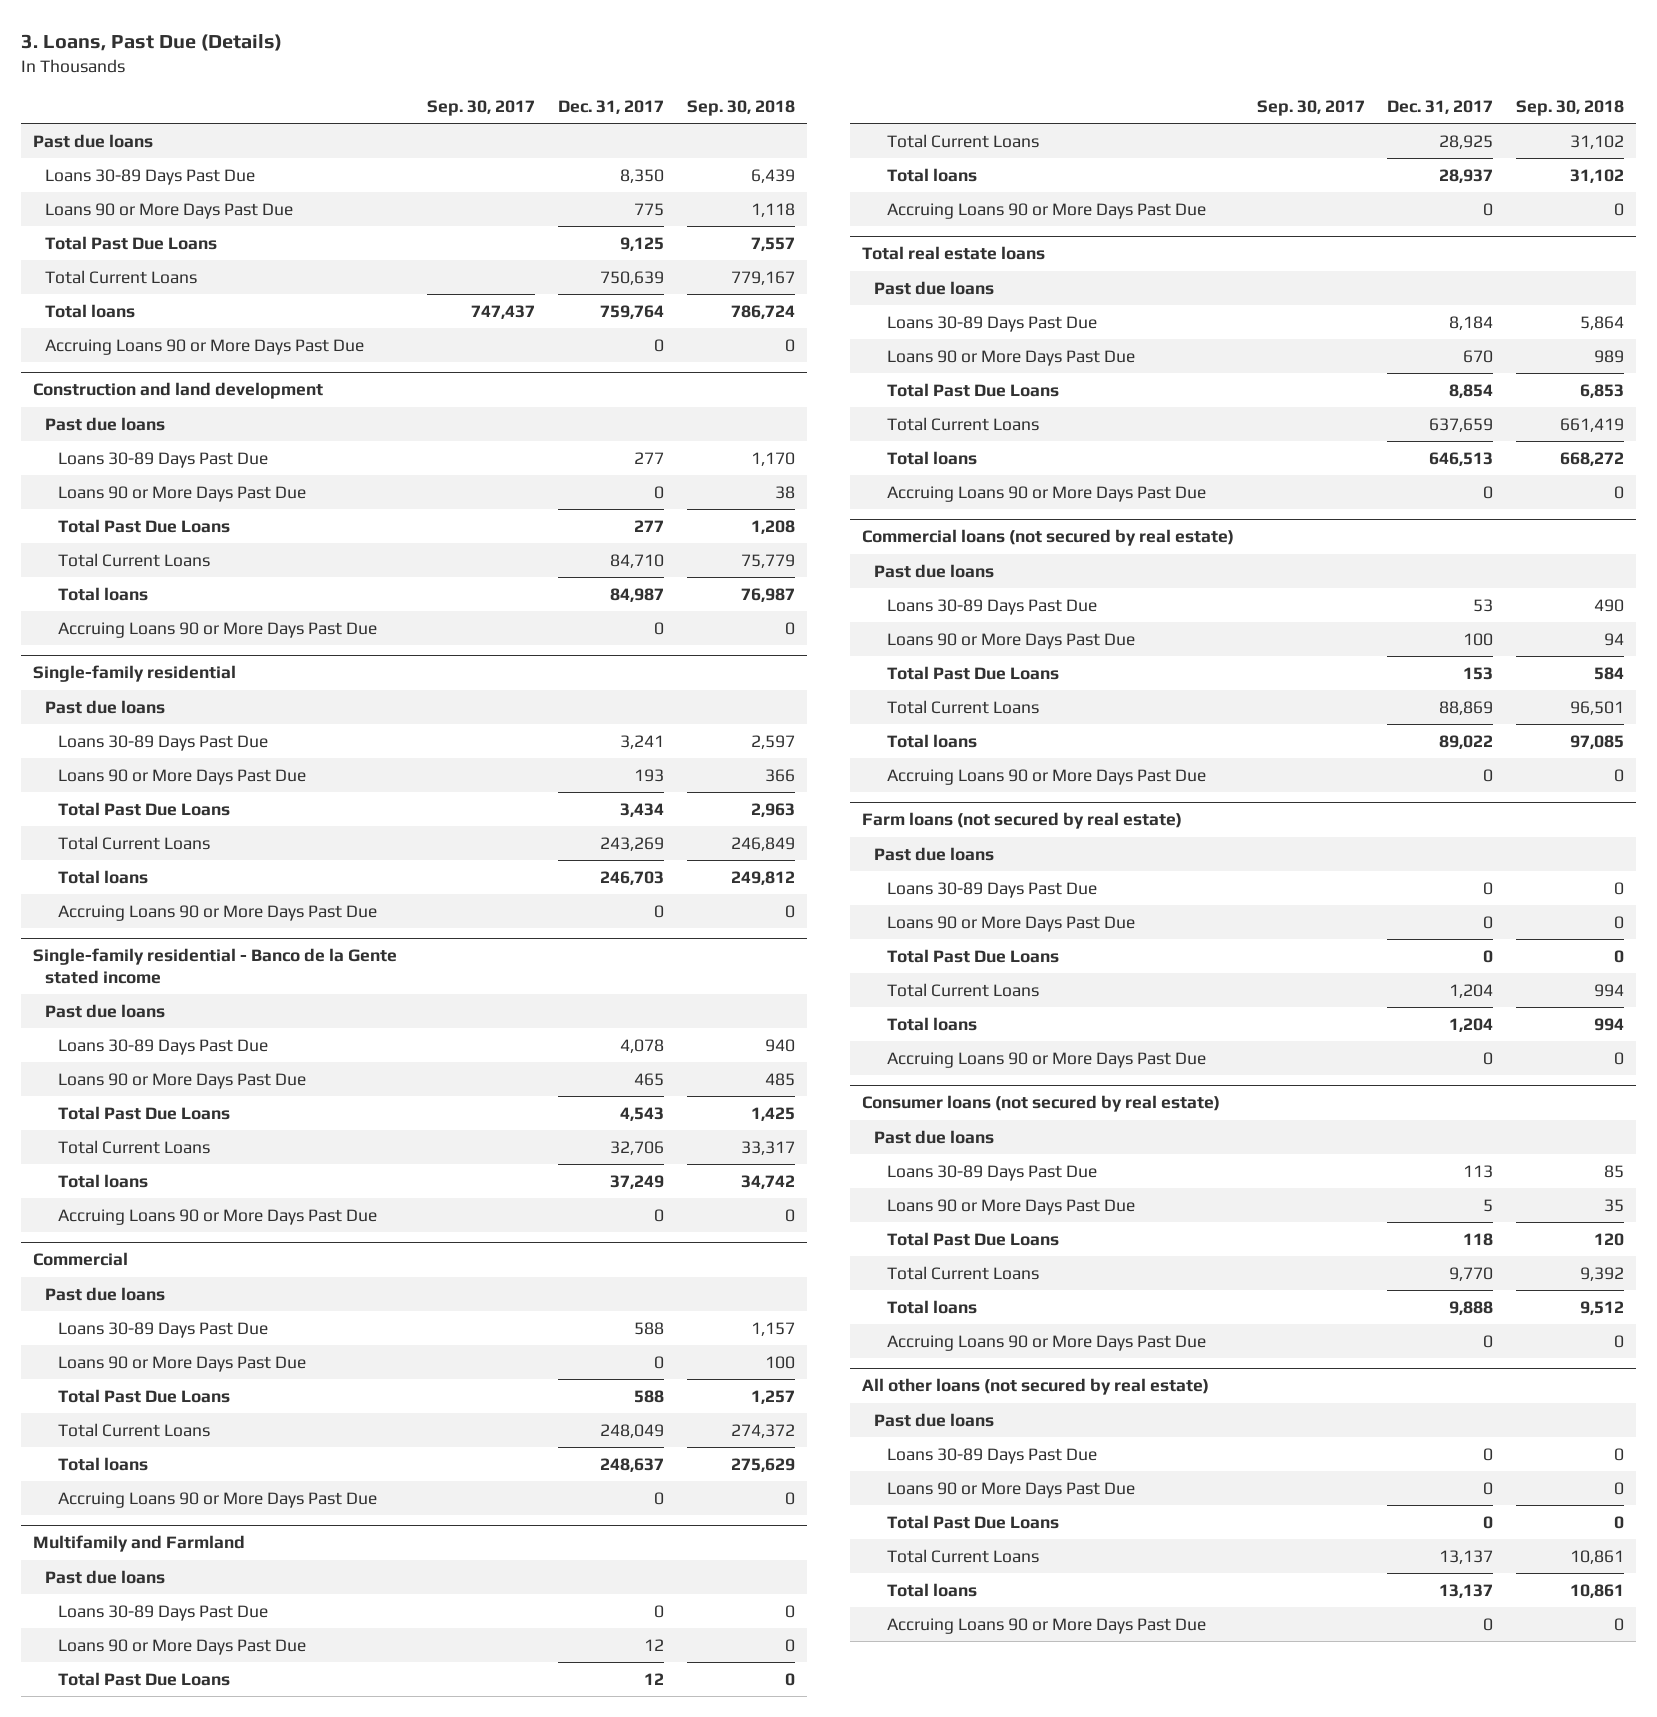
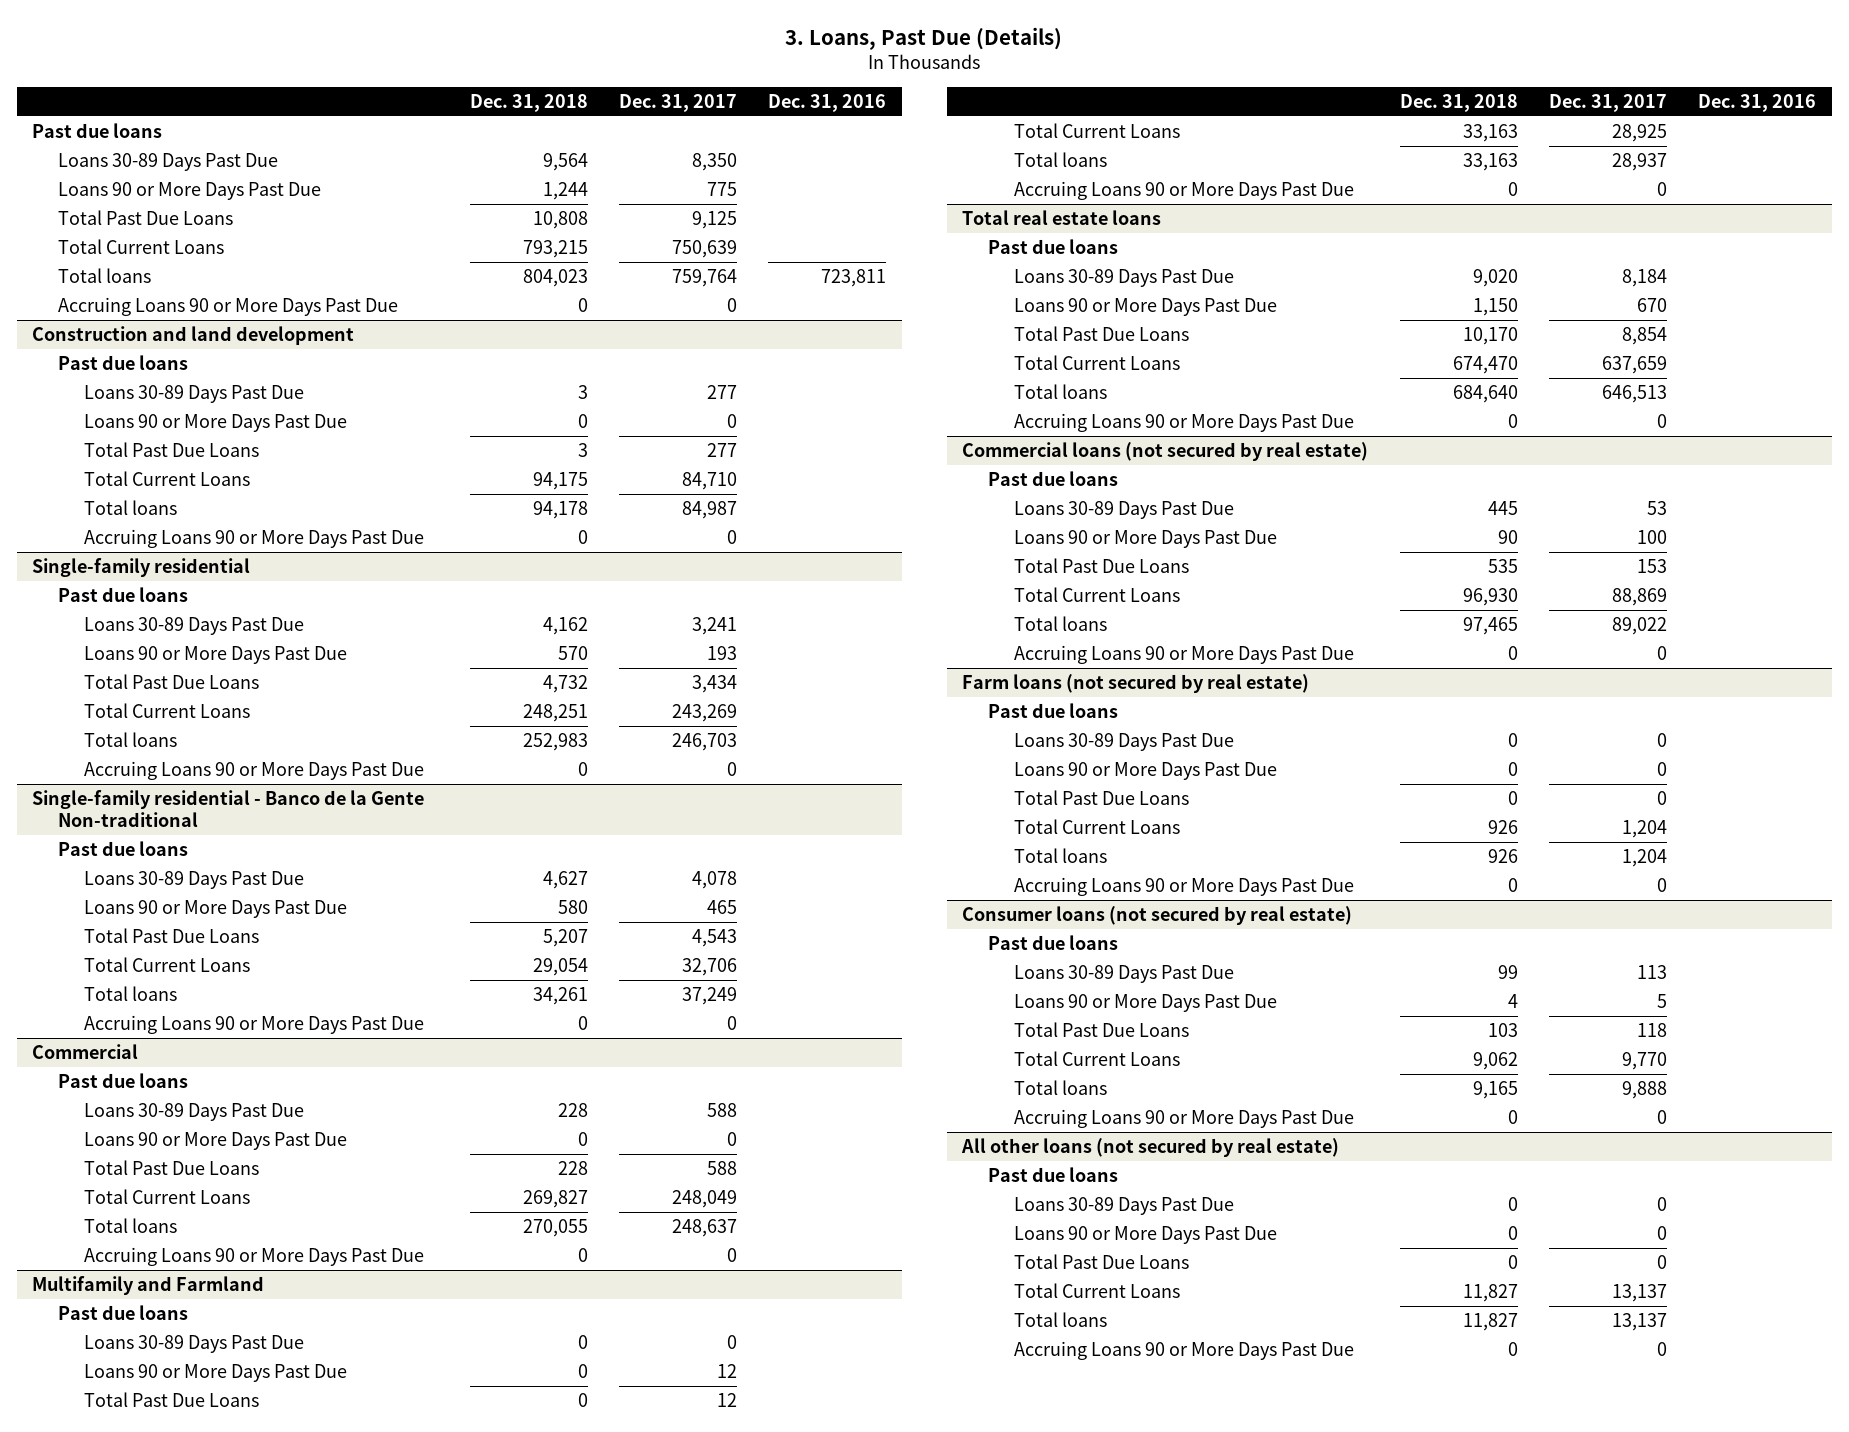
[427,99,536,116] Sep. 30, 2017 -> none
[687,99,796,116] Sep. 30, 2018 -> none
none -> [469,93,588,112] Dec. 31, 2018
none -> [768,93,887,112] Dec. 31, 2016
[32,948,397,985] Single-family residential - Banco de la Gente stated income -> [32,790,425,827] Single-family residential - Banco de la Gente Non-traditional

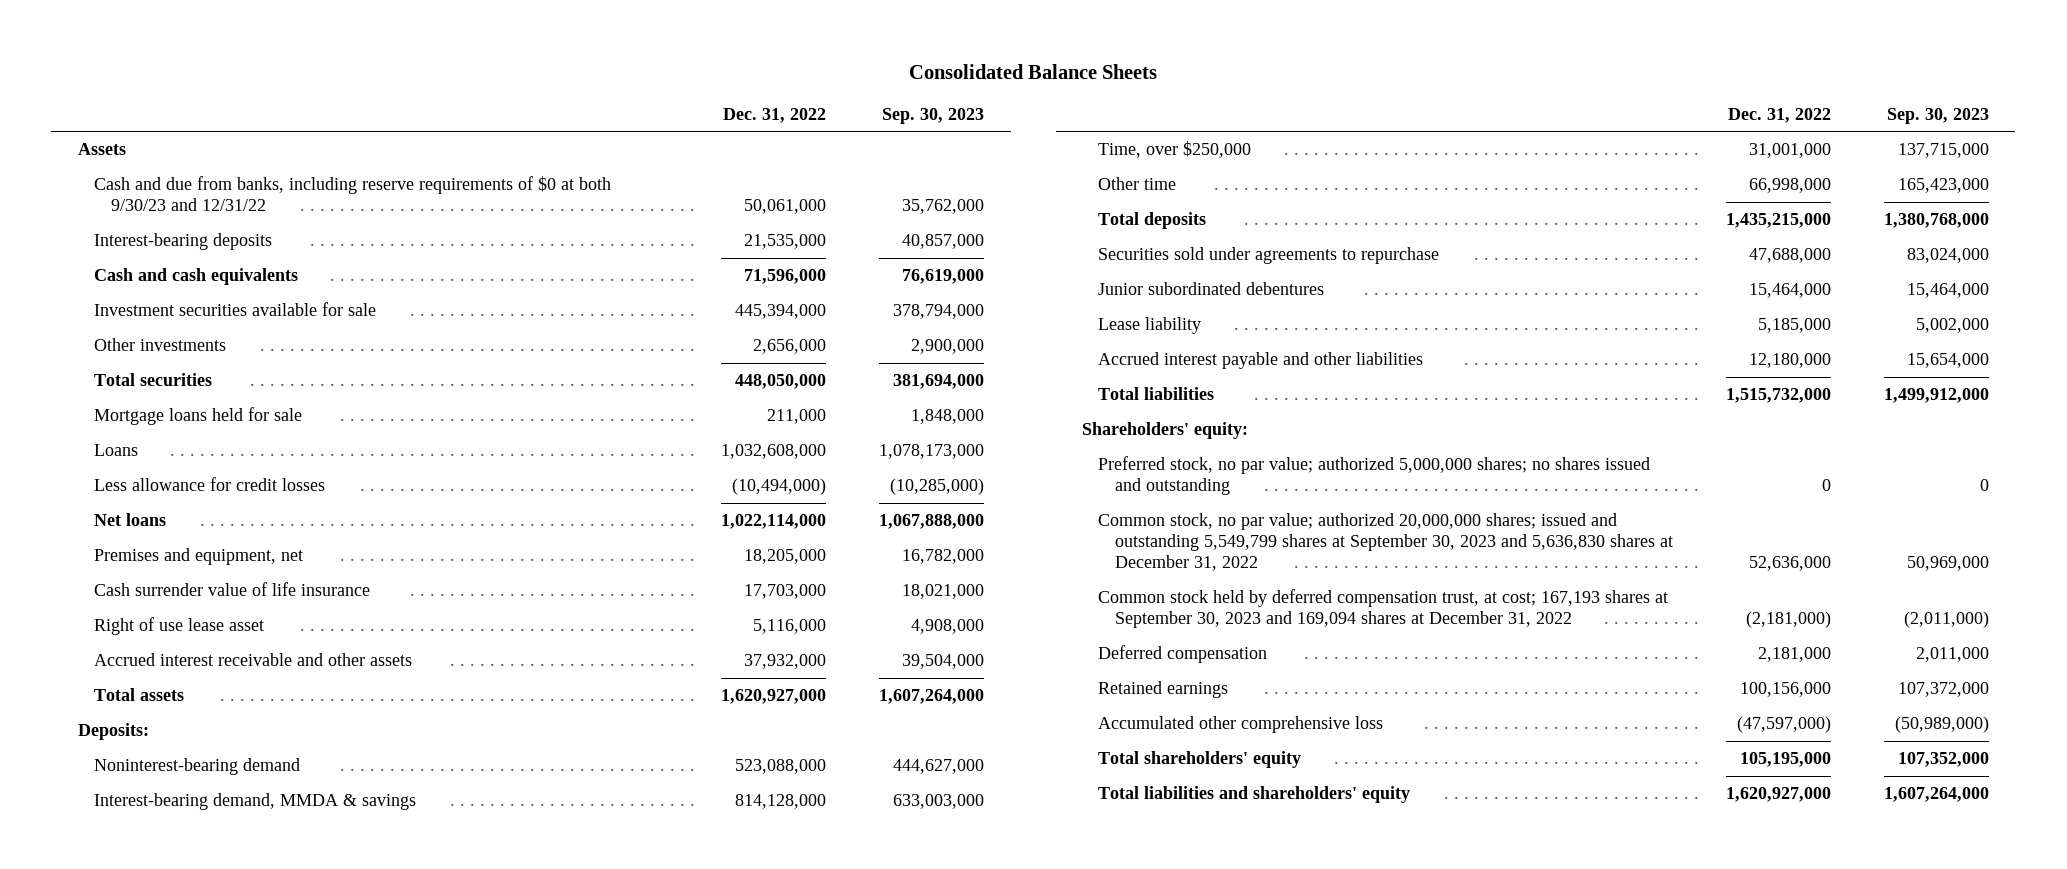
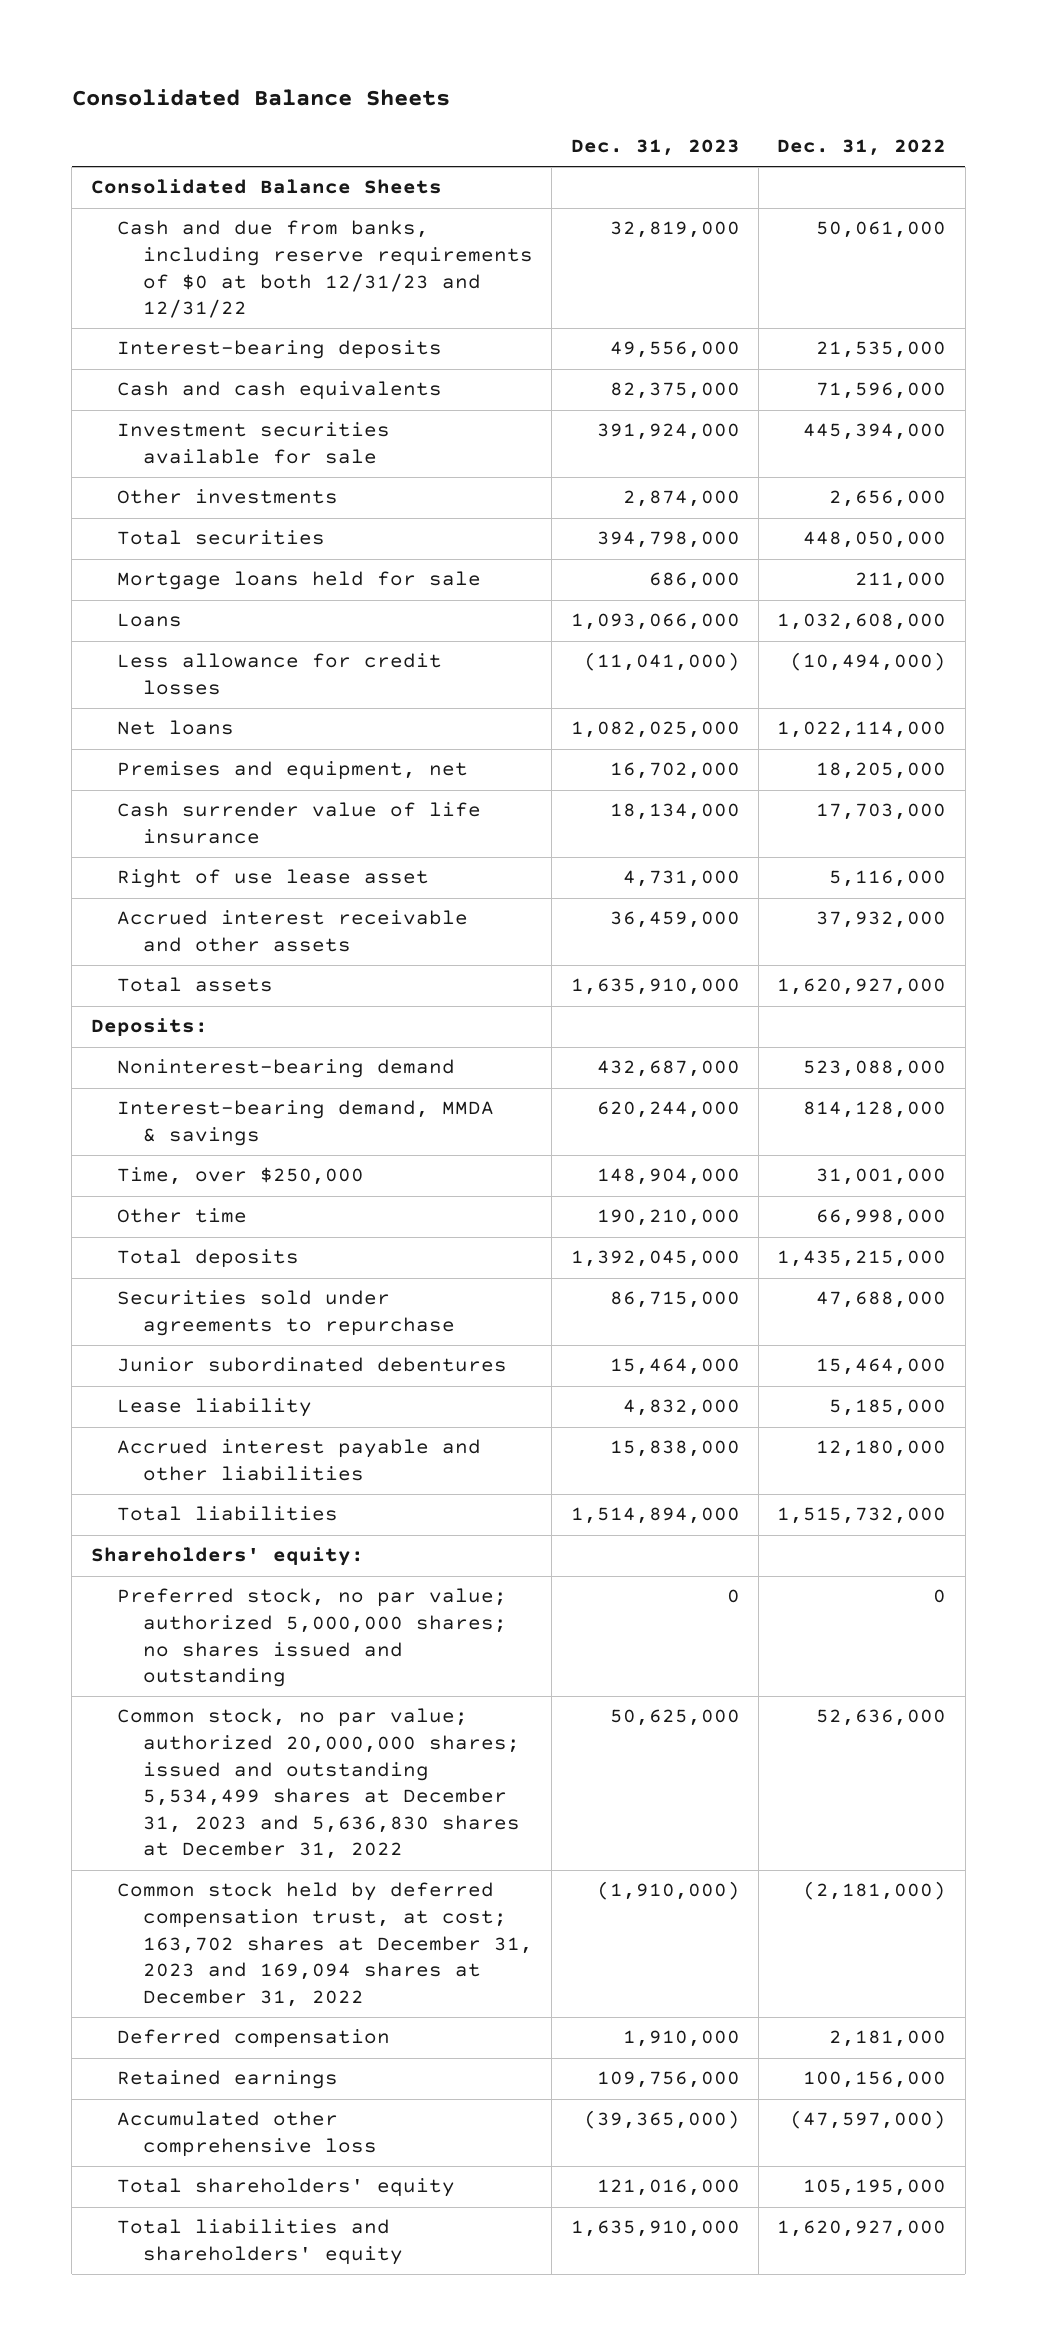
[882,108,985,125] Sep. 30, 2023 -> none
none -> [570,139,740,157] Dec. 31, 2023
[77,143,126,156] Assets -> none
none -> [90,179,442,195] Consolidated Balance Sheets
[94,176,612,212] Cash and due from banks, including reserve requirements of $0 at both 9/30/23 and 12/31/22 -> [116,220,533,319] Cash and due from banks, including reserve requirements of $0 at both 12/31/23 and 12/31/22
[1098,513,1673,572] Common stock, no par value; authorized 20,000,000 shares; issued and outstanding 5,549,799 shares at September 30, 2023 and 5,636,830 shares at December 31, 2022 -> [116,1708,520,1860] Common stock, no par value; authorized 20,000,000 shares; issued and outstanding 5,534,499 shares at December 31, 2023 and 5,636,830 shares at December 31, 2022
[1098,589,1669,629] Common stock held by deferred compensation trust, at cost; 167,193 shares at September 30, 2023 and 169,094 shares at December 31, 2022 -> [116,1882,533,2007] Common stock held by deferred compensation trust, at cost; 163,702 shares at December 31, 2023 and 169,094 shares at December 31, 2022

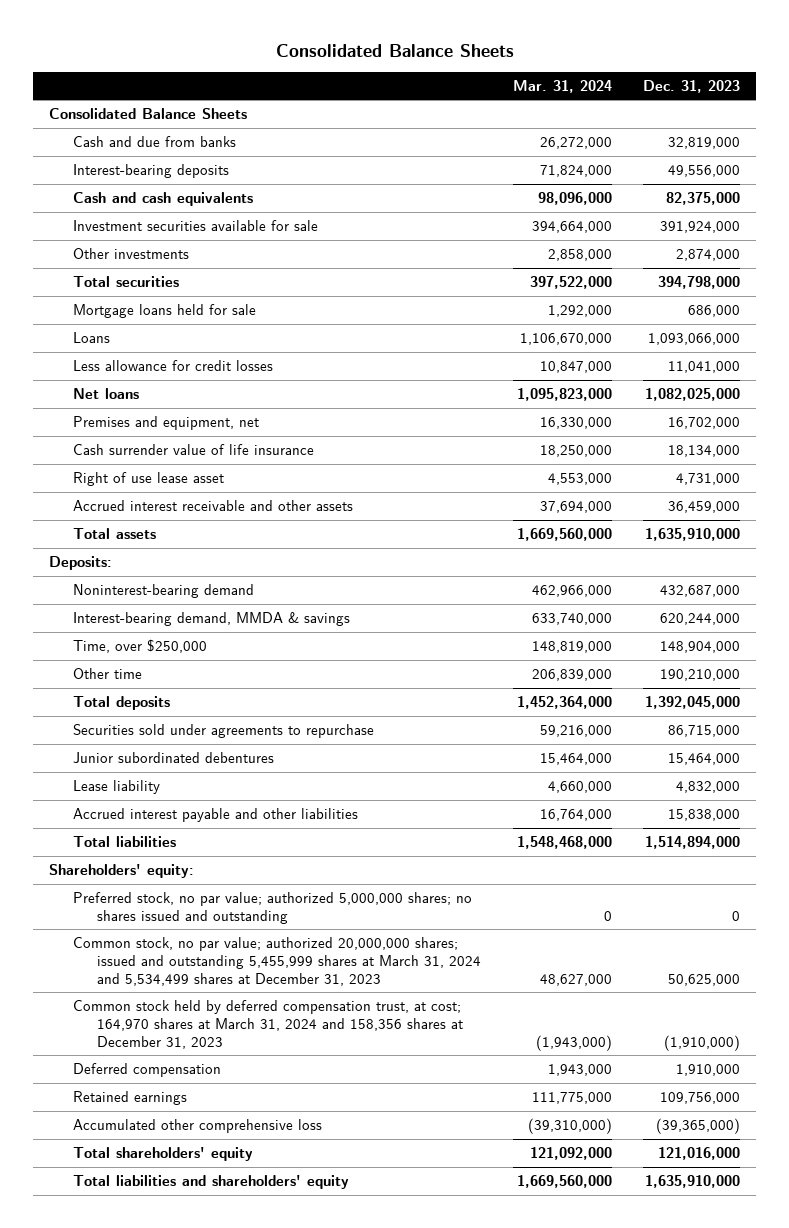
[777,139,947,157] Dec. 31, 2022 -> none
none -> [512,79,612,93] Mar. 31, 2024
[116,220,533,319] Cash and due from banks, including reserve requirements of $0 at both 12/31/23 and 12/31/22 -> [73,136,237,148] Cash and due from banks
[583,652,740,672] (11,041,000) -> [668,361,741,374] 11,041,000
[116,1708,520,1860] Common stock, no par value; authorized 20,000,000 shares; issued and outstanding 5,534,499 shares at December 31, 2023 and 5,636,830 shares at December 31, 2022 -> [73,937,482,986] Common stock, no par value; authorized 20,000,000 shares; issued and outstanding 5,455,999 shares at March 31, 2024 and 5,534,499 shares at December 31, 2023
[116,1882,533,2007] Common stock held by deferred compensation trust, at cost; 163,702 shares at December 31, 2023 and 169,094 shares at December 31, 2022 -> [73,1000,464,1049] Common stock held by deferred compensation trust, at cost; 164,970 shares at March 31, 2024 and 158,356 shares at December 31, 2023

